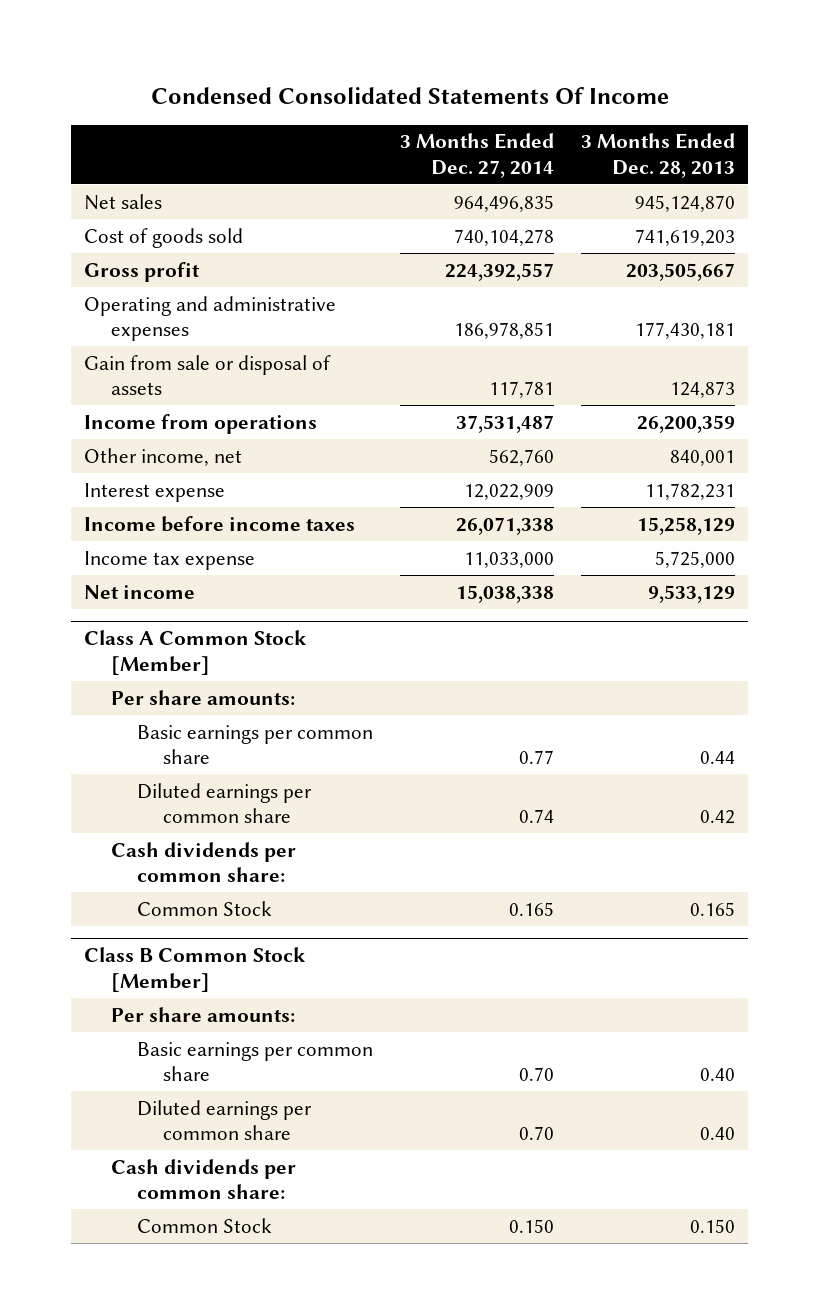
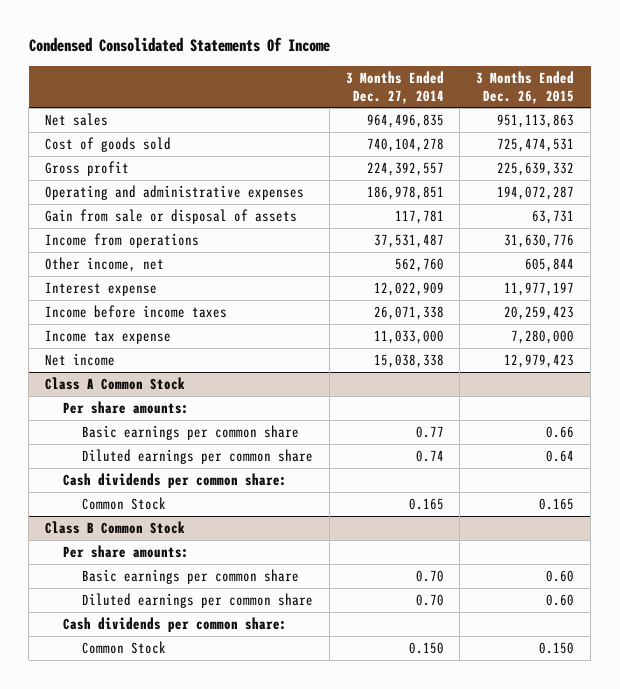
[580,133,735,178] 3 Months Ended Dec. 28, 2013 -> none
none -> [476,70,575,104] 3 Months Ended Dec. 26, 2015
[84,630,308,675] Class A Common Stock [Member] -> [45,376,186,390] Class A Common Stock
[84,947,307,992] Class B Common Stock [Member] -> [45,520,186,534] Class B Common Stock

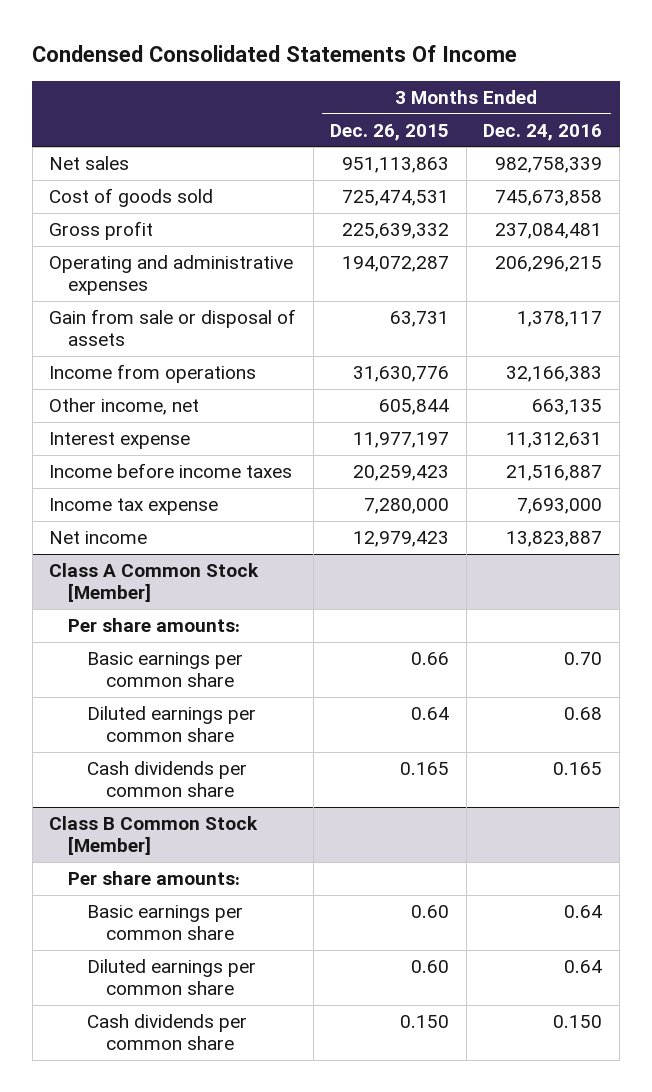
[345,70,444,104] 3 Months Ended Dec. 27, 2014 -> none
none -> [483,123,603,141] Dec. 24, 2016
[45,376,186,390] Class A Common Stock -> [49,563,260,603] Class A Common Stock [Member]
[63,472,288,488] Cash dividends per common share: -> none
[81,496,166,510] Common Stock -> [87,761,248,798] Cash dividends per common share
[45,520,186,534] Class B Common Stock -> [49,816,259,856] Class B Common Stock [Member]
[63,616,288,632] Cash dividends per common share: -> none
[81,640,166,654] Common Stock -> [87,1014,248,1051] Cash dividends per common share

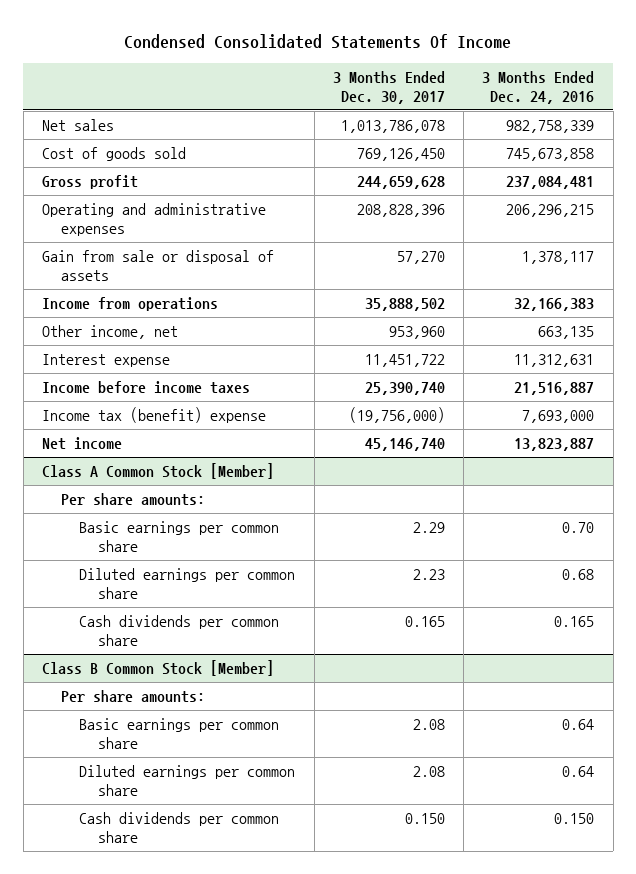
[330,123,450,141] Dec. 26, 2015 -> none
none -> [332,70,445,104] 3 Months Ended Dec. 30, 2017
[49,498,219,516] Income tax expense -> [41,407,266,424] Income tax (benefit) expense

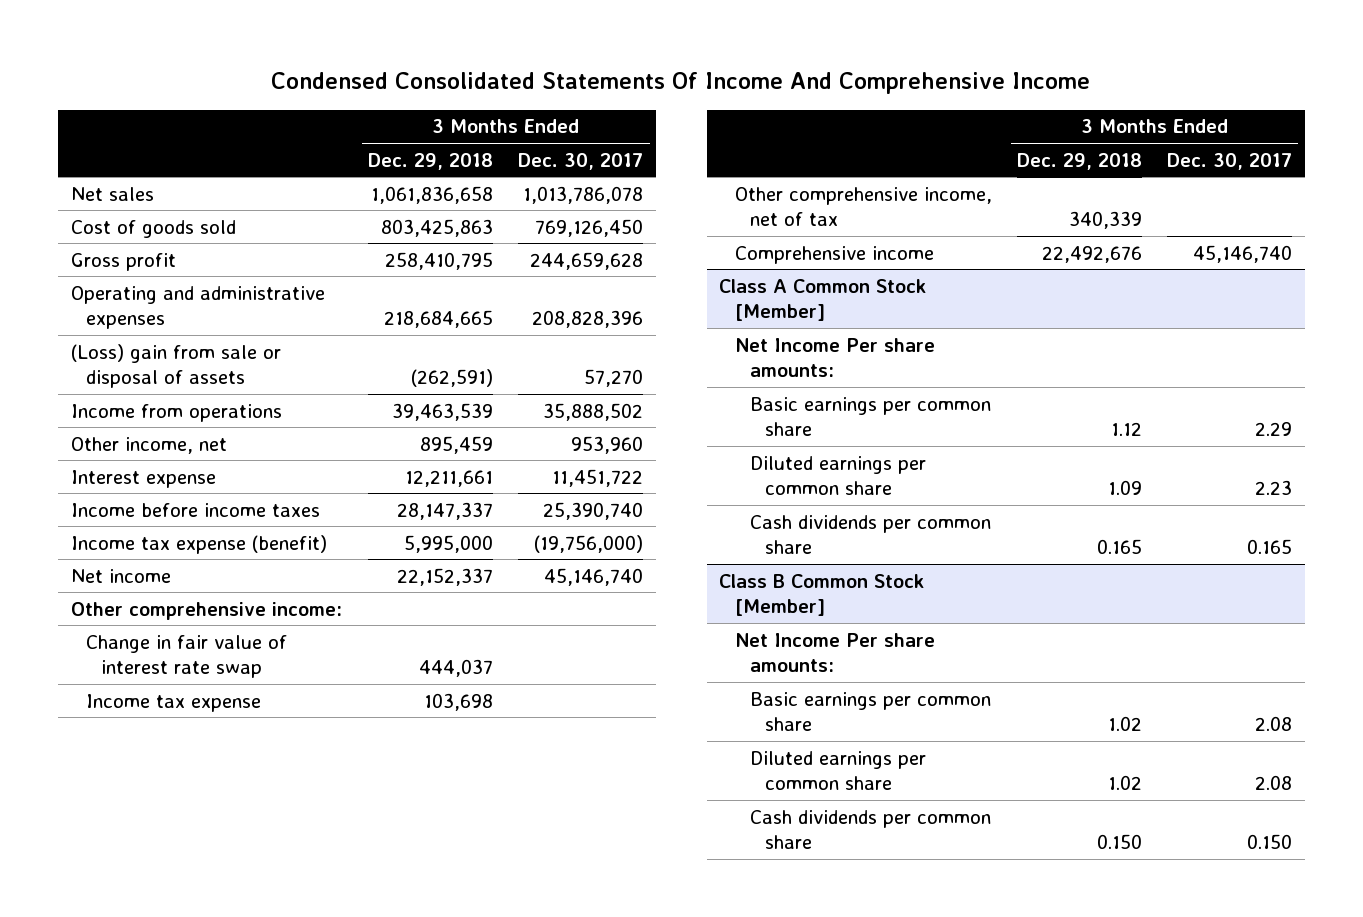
[124,34,512,50] Condensed Consolidated Statements Of Income -> [271,72,1091,95] Condensed Consolidated Statements Of Income And Comprehensive Income
[482,70,595,104] 3 Months Ended Dec. 24, 2016 -> none
none -> [368,152,494,170] Dec. 29, 2018
[41,250,274,282] Gain from sale or disposal of assets -> [70,343,281,389] (Loss) gain from sale or disposal of assets
[41,407,266,424] Income tax (benefit) expense -> [70,534,327,554] Income tax expense (benefit)
none -> [70,601,342,620] Other comprehensive income:
none -> [85,634,287,679] Change in fair value of interest rate swap
none -> [85,693,261,712] Income tax expense
none -> [734,186,992,227] Other comprehensive income, net of tax
none -> [734,245,934,264] Comprehensive income
[60,493,205,507] Per share amounts: -> [734,337,935,378] Net Income Per share amounts:
[60,690,205,704] Per share amounts: -> [734,632,935,673] Net Income Per share amounts:

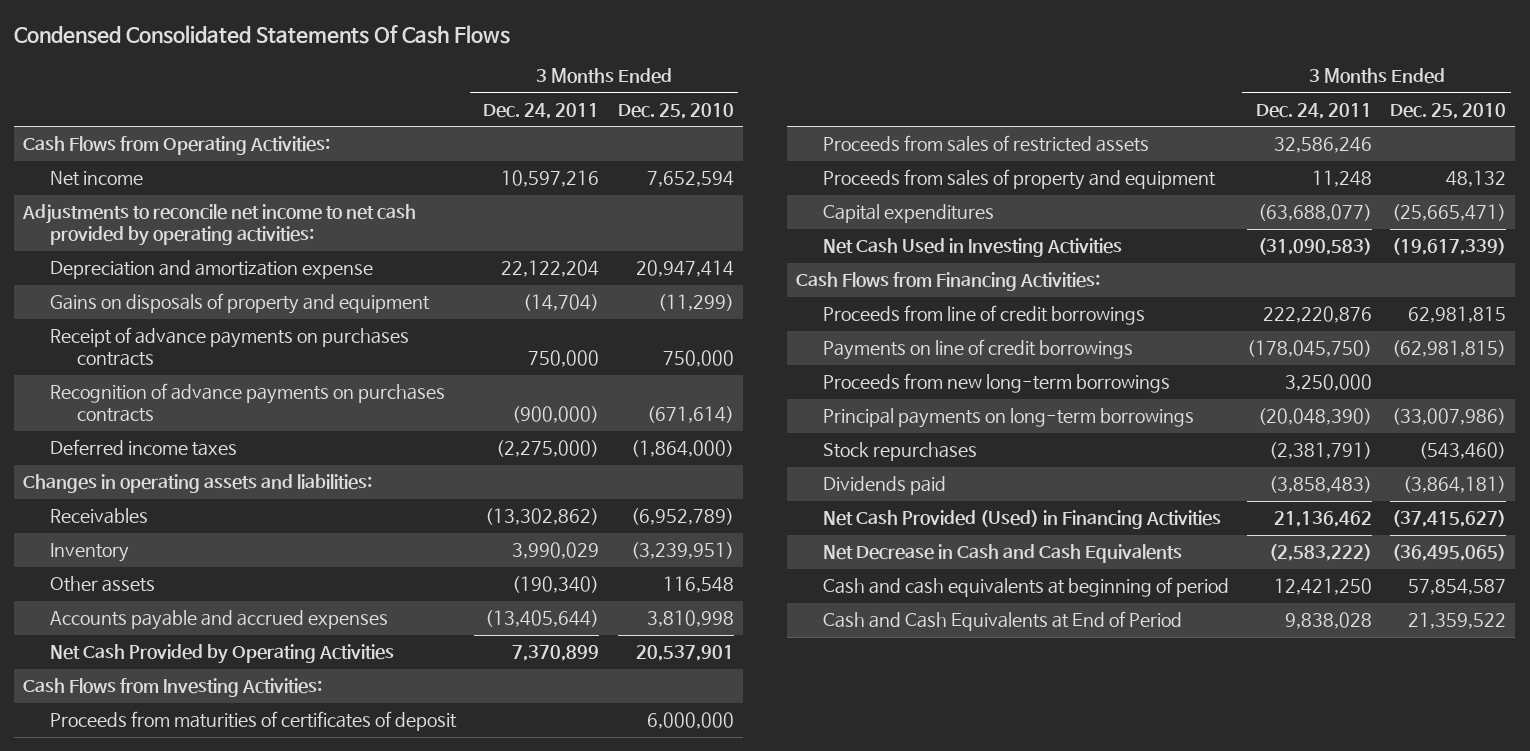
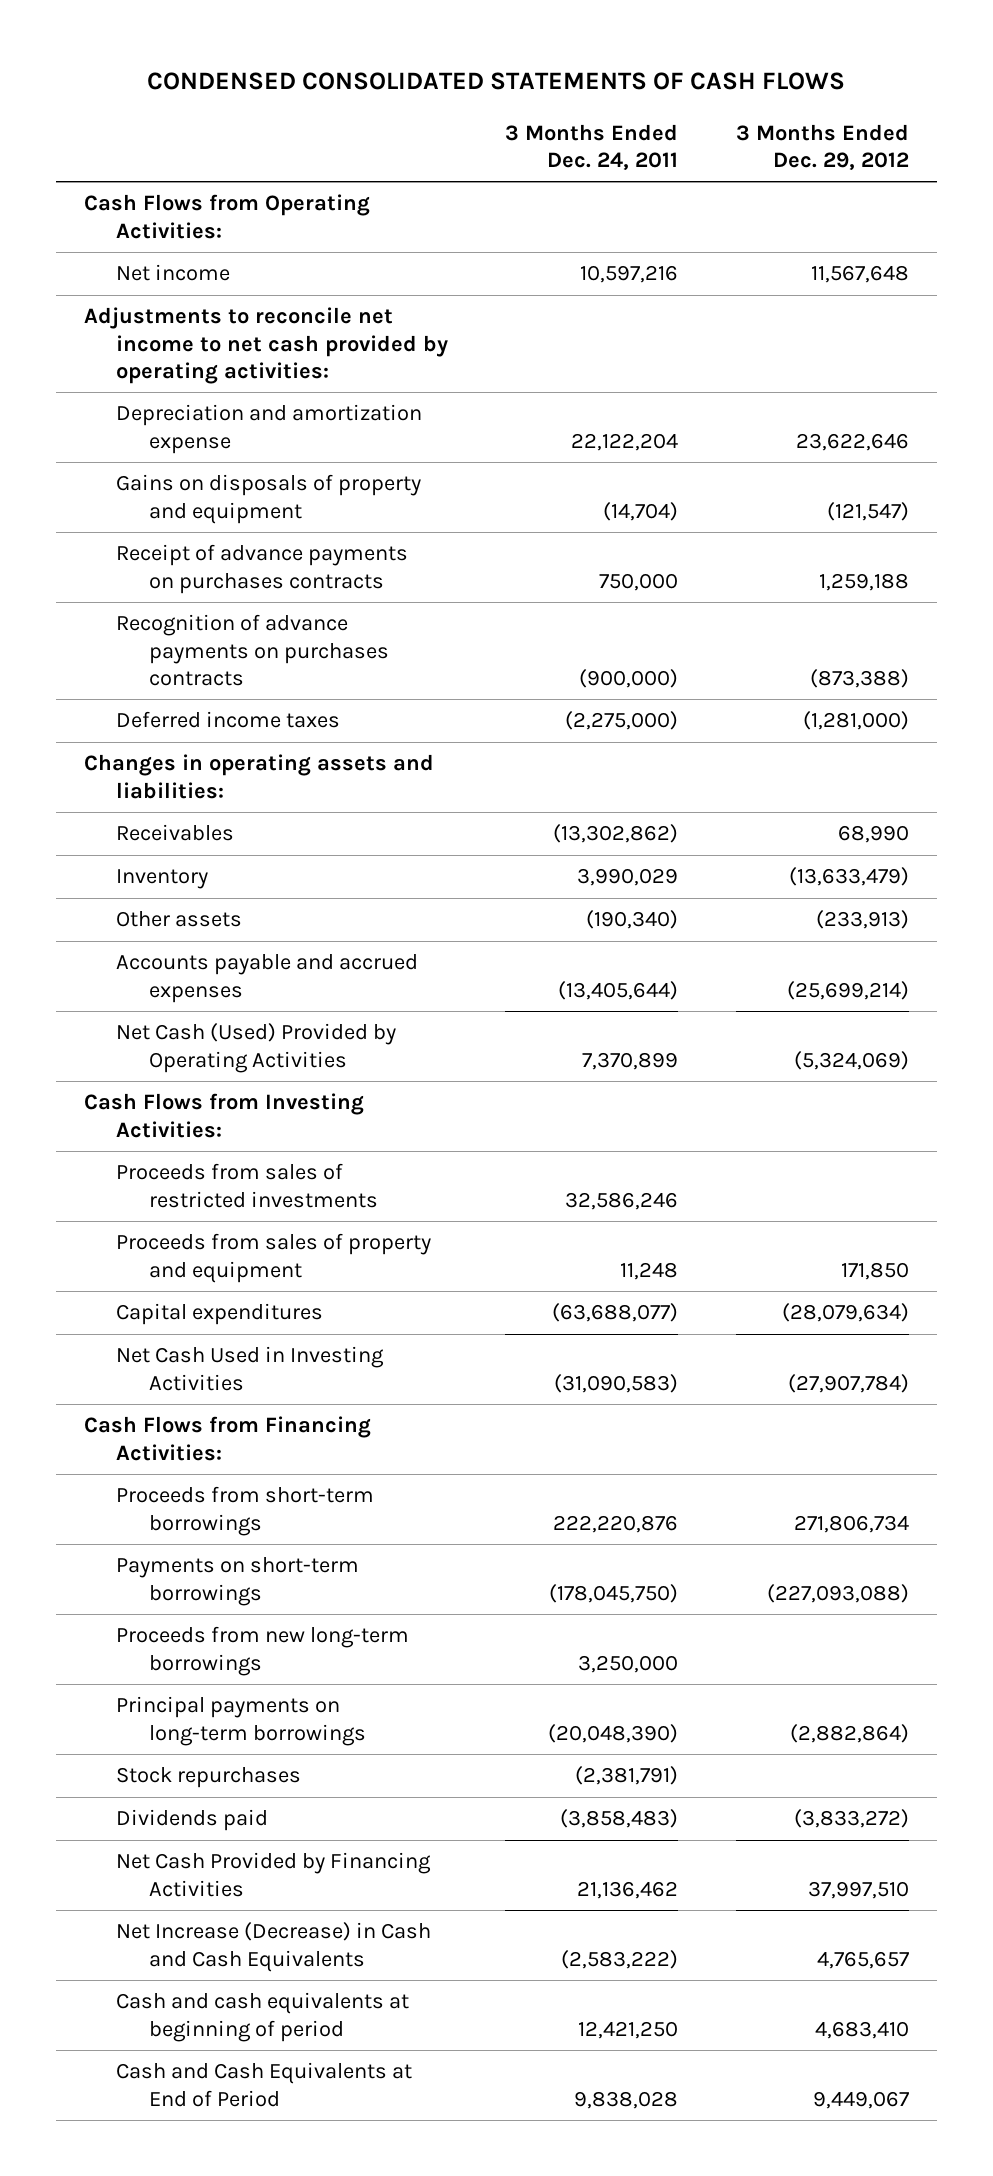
[14,24,511,44] Condensed Consolidated Statements Of Cash Flows -> [147,72,846,91] CONDENSED CONSOLIDATED STATEMENTS OF CASH FLOWS
[617,102,734,119] Dec. 25, 2010 -> none
none -> [735,123,909,170] 3 Months Ended Dec. 29, 2012
[50,644,395,665] Net Cash Provided by Operating Activities -> [116,1023,397,1073] Net Cash (Used) Provided by Operating Activities
[50,711,458,732] Proceeds from maturities of certificates of deposit -> none
[822,135,1149,153] Proceeds from sales of restricted assets -> [116,1163,378,1208] Proceeds from sales of restricted investments
[822,305,1145,326] Proceeds from line of credit borrowings -> [116,1486,375,1536] Proceeds from short-term borrowings
[822,339,1133,361] Payments on line of credit borrowings -> [116,1557,360,1606] Payments on short-term borrowings
[822,510,1221,530] Net Cash Provided (Used) in Financing Activities -> [116,1852,432,1897] Net Cash Provided by Financing Activities
[822,544,1182,564] Net Decrease in Cash and Cash Equivalents -> [116,1922,432,1972] Net Increase (Decrease) in Cash and Cash Equivalents

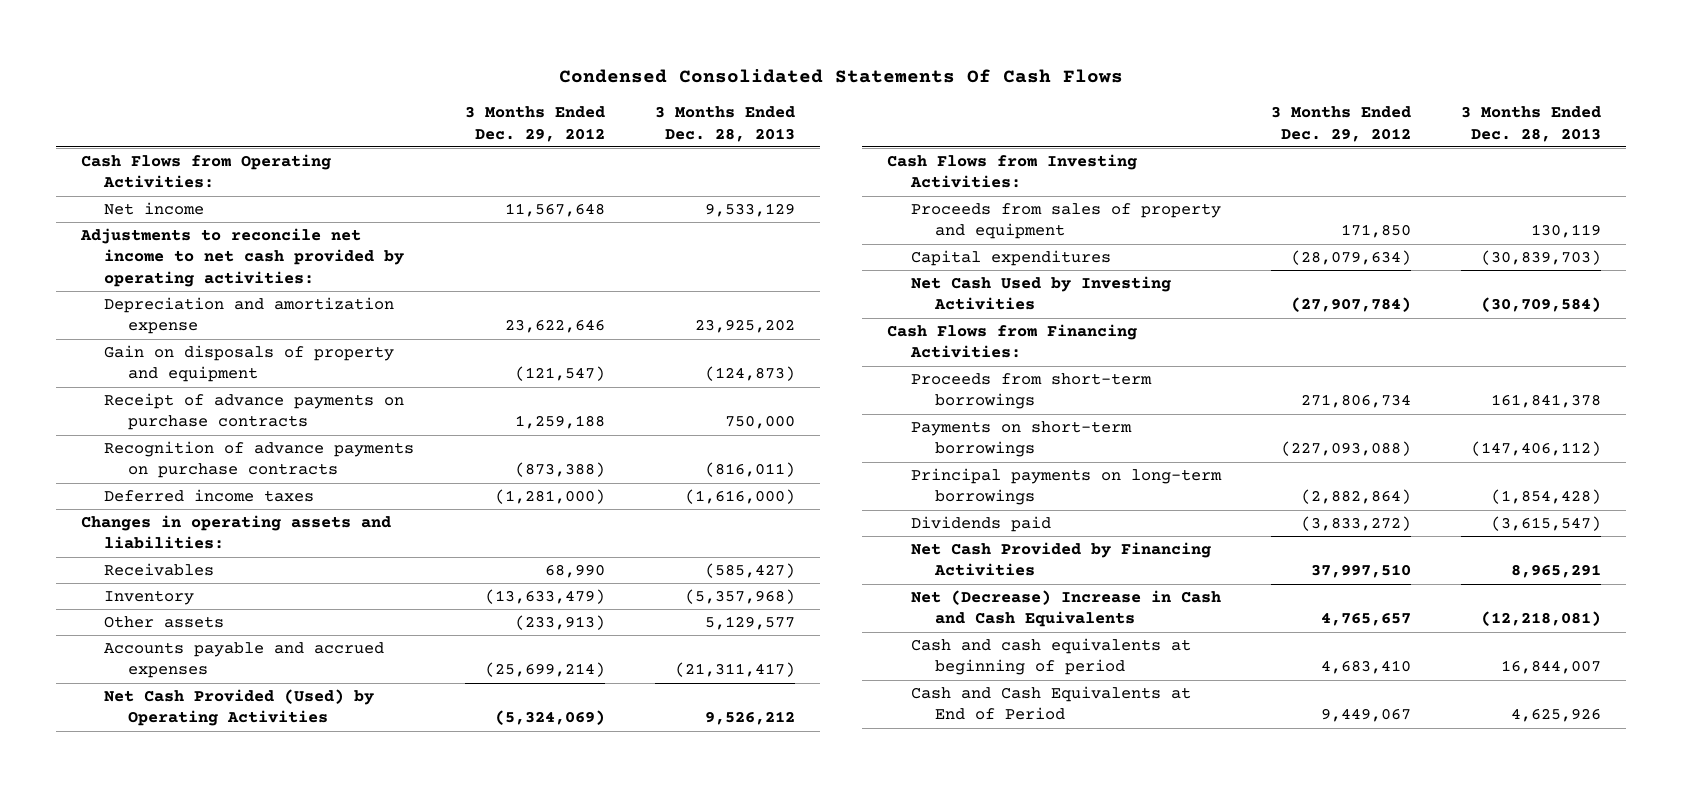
[147,72,846,91] CONDENSED CONSOLIDATED STATEMENTS OF CASH FLOWS -> [559,69,1124,84] Condensed Consolidated Statements Of Cash Flows
[505,123,679,170] 3 Months Ended Dec. 24, 2011 -> none
none -> [654,106,795,142] 3 Months Ended Dec. 28, 2013
[116,474,422,524] Gains on disposals of property and equipment -> [104,345,395,383] Gain on disposals of property and equipment
[116,544,409,594] Receipt of advance payments on purchases contracts -> [104,393,405,431] Receipt of advance payments on purchase contracts
[116,614,389,686] Recognition of advance payments on purchases contracts -> [104,441,415,479] Recognition of advance payments on purchase contracts
[116,1023,397,1073] Net Cash (Used) Provided by Operating Activities -> [104,689,375,727] Net Cash Provided (Used) by Operating Activities
[116,1163,378,1208] Proceeds from sales of restricted investments -> none
[116,1346,385,1391] Net Cash Used in Investing Activities -> [911,276,1172,311] Net Cash Used by Investing Activities
[116,1626,410,1676] Proceeds from new long-term borrowings -> none
[116,1767,302,1789] Stock repurchases -> none
[116,1922,432,1972] Net Increase (Decrease) in Cash and Cash Equivalents -> [911,590,1222,628] Net (Decrease) Increase in Cash and Cash Equivalents

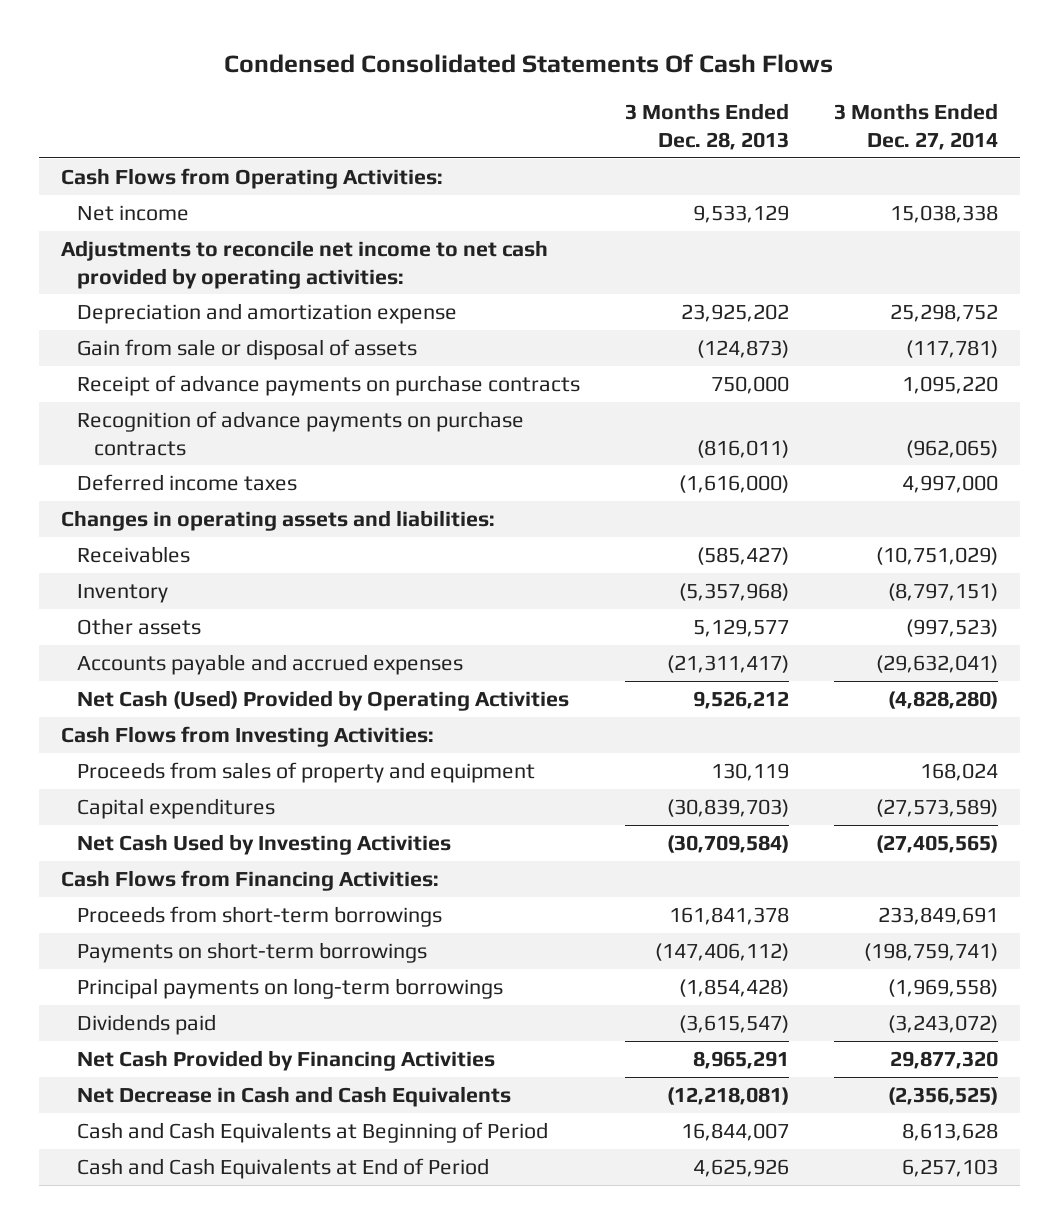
[464,106,605,142] 3 Months Ended Dec. 29, 2012 -> none
none -> [833,102,998,150] 3 Months Ended Dec. 27, 2014
[104,345,395,383] Gain on disposals of property and equipment -> [77,338,418,360] Gain from sale or disposal of assets
[104,689,375,727] Net Cash Provided (Used) by Operating Activities -> [77,689,570,711] Net Cash (Used) Provided by Operating Activities
[911,590,1222,628] Net (Decrease) Increase in Cash and Cash Equivalents -> [77,1085,512,1107] Net Decrease in Cash and Cash Equivalents
[911,638,1192,676] Cash and cash equivalents at beginning of period -> [77,1121,549,1143] Cash and Cash Equivalents at Beginning of Period

